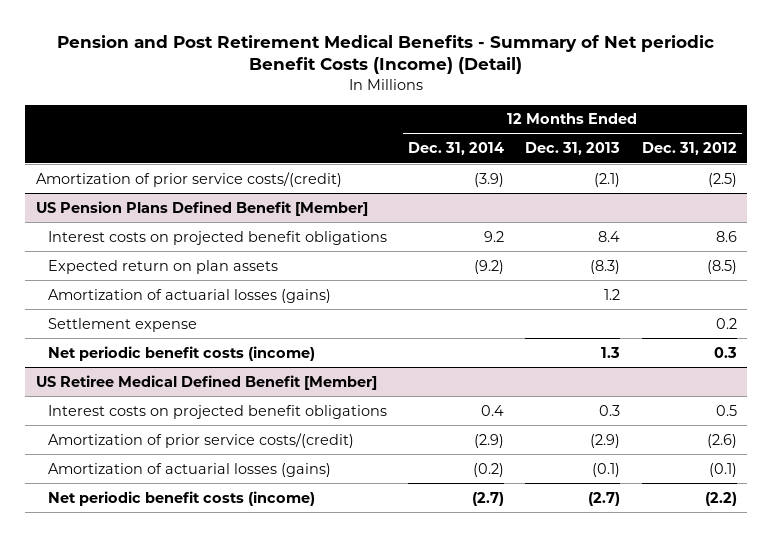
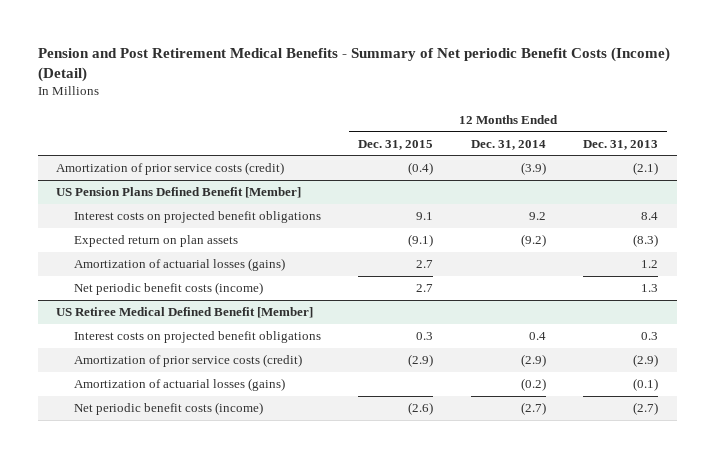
[641,142,737,156] Dec. 31, 2012 -> none
none -> [358,139,434,150] Dec. 31, 2015
[35,171,342,187] Amortization of prior service costs/(credit) -> [56,161,285,175] Amortization of prior service costs (credit)
[47,317,197,332] Settlement expense -> none
[47,432,354,448] Amortization of prior service costs/(credit) -> [73,353,302,367] Amortization of prior service costs (credit)

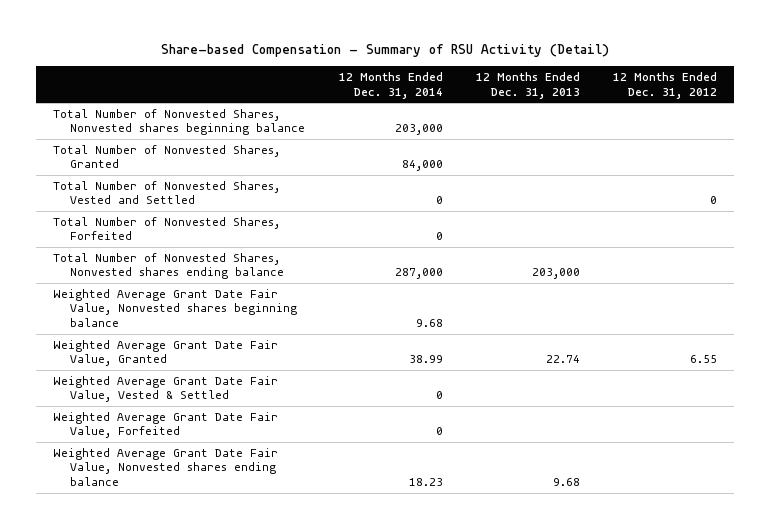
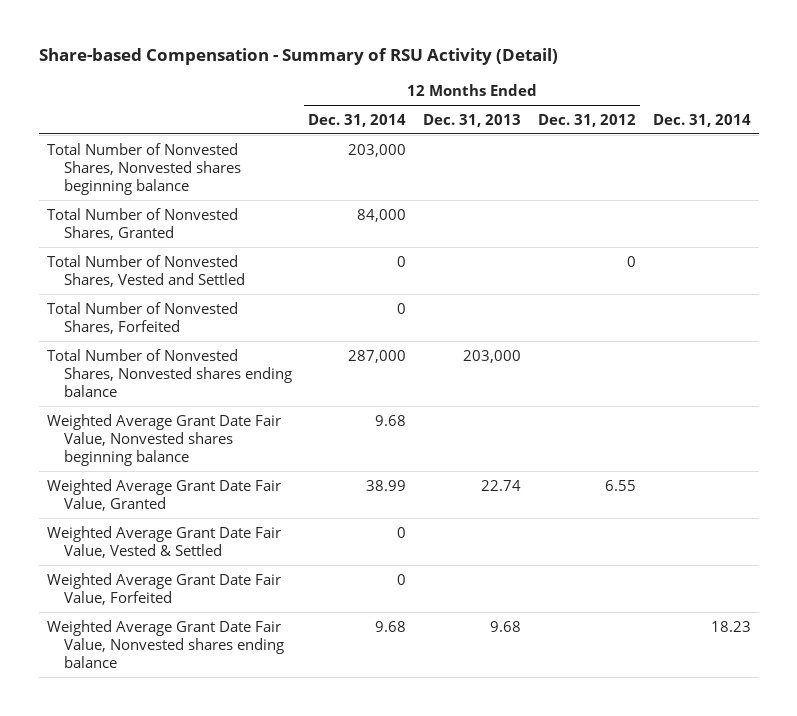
none -> [652,113,751,127] Dec. 31, 2014
[408,478,443,487] 18.23 -> [375,620,407,632] 9.68

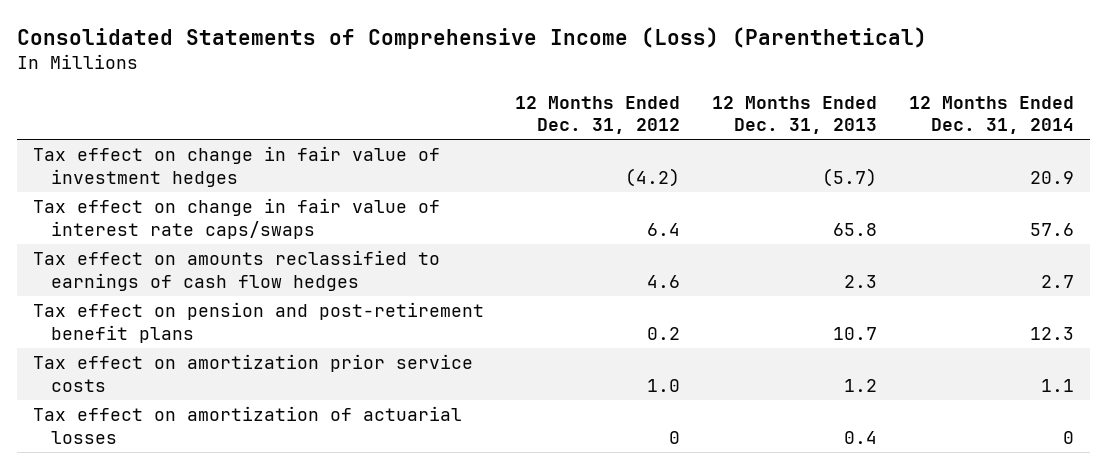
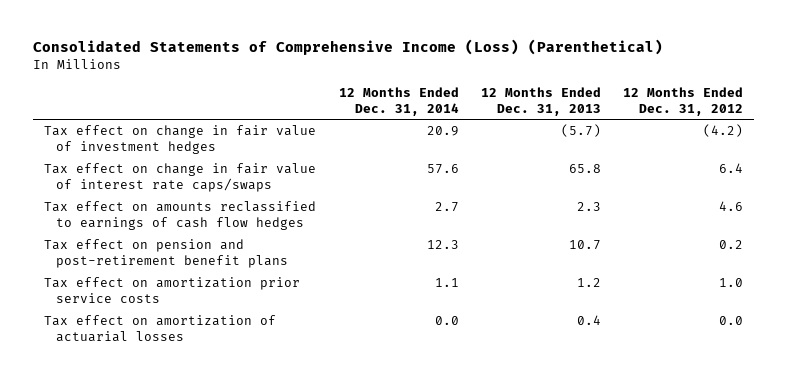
[669,430,681,444] 0 -> [718,316,743,326] 0.0
[1062,430,1074,444] 0 -> [434,316,459,326] 0.0

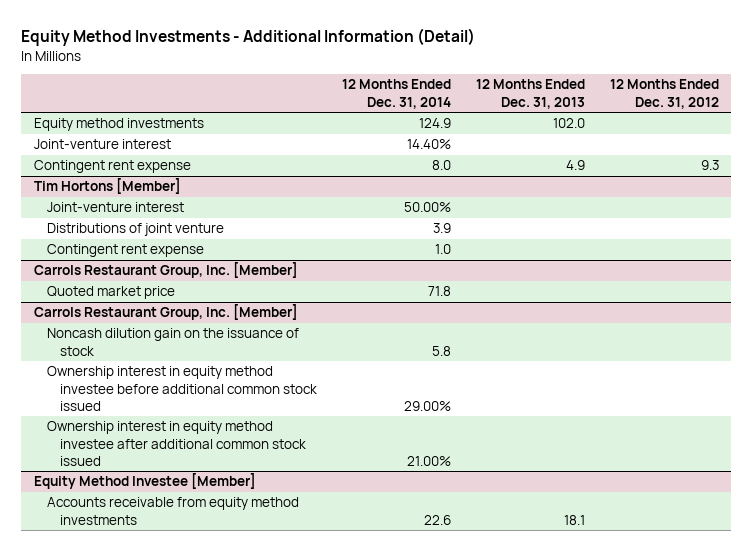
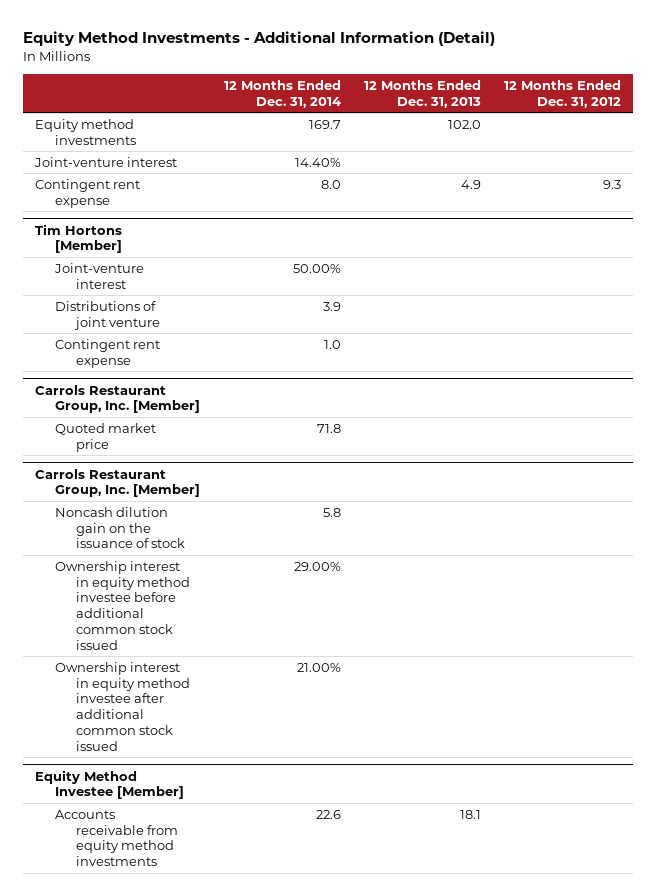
[418,118,451,129] 124.9 -> [308,119,341,129] 169.7

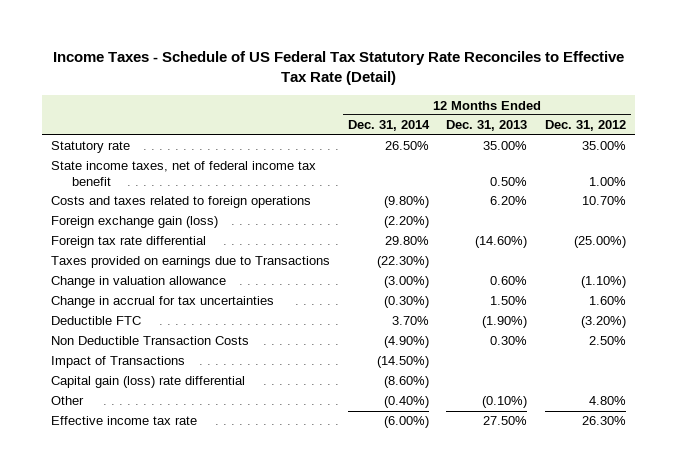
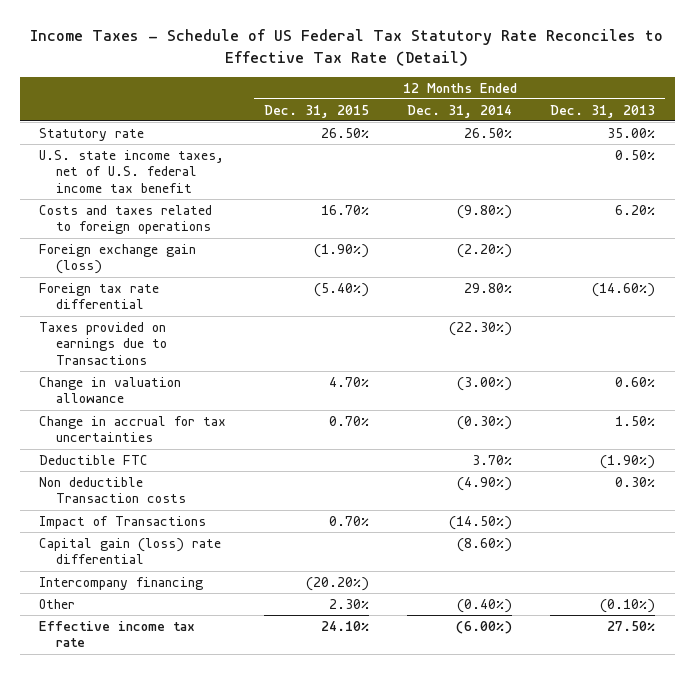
[545,120,627,132] Dec. 31, 2012 -> none
none -> [263,104,369,118] Dec. 31, 2015
[50,161,316,186] State income taxes, net of federal income tax benefit -> [38,149,224,193] U.S. state income taxes, net of U.S. federal income tax benefit
[50,336,249,346] Non Deductible Transaction Costs -> [38,476,187,504] Non deductible Transaction costs
none -> [38,576,203,590] Intercompany financing

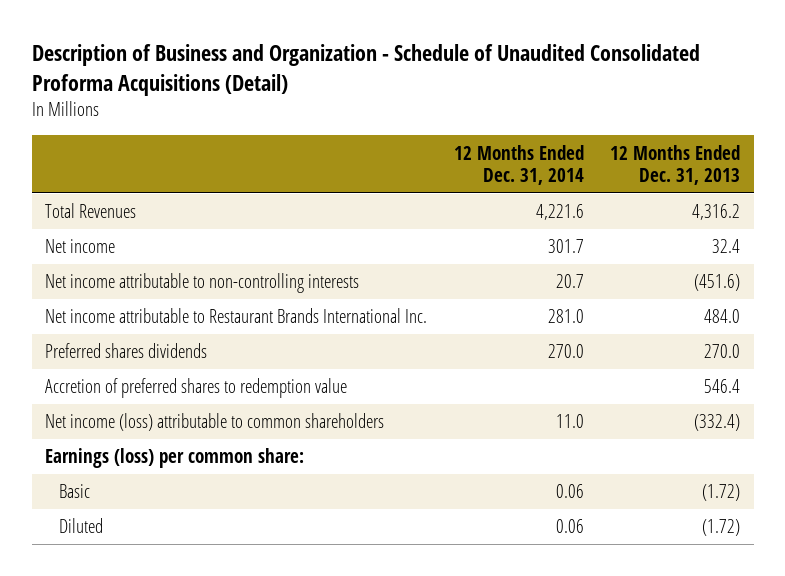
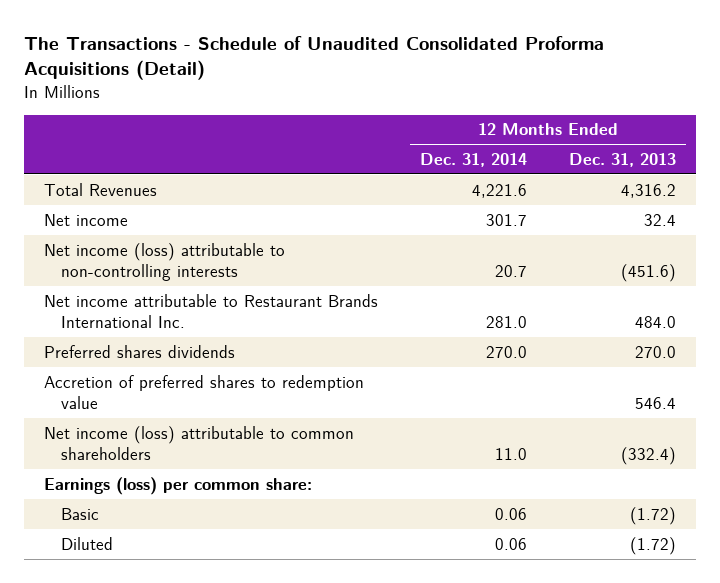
[31,44,700,96] Description of Business and Organization - Schedule of Unaudited Consolidated Proforma Acquisitions (Detail) -> [23,35,604,81] The Transactions - Schedule of Unaudited Consolidated Proforma Acquisitions (Detail)
[44,273,359,294] Net income attributable to non-controlling interests -> [44,242,286,281] Net income (loss) attributable to non-controlling interests

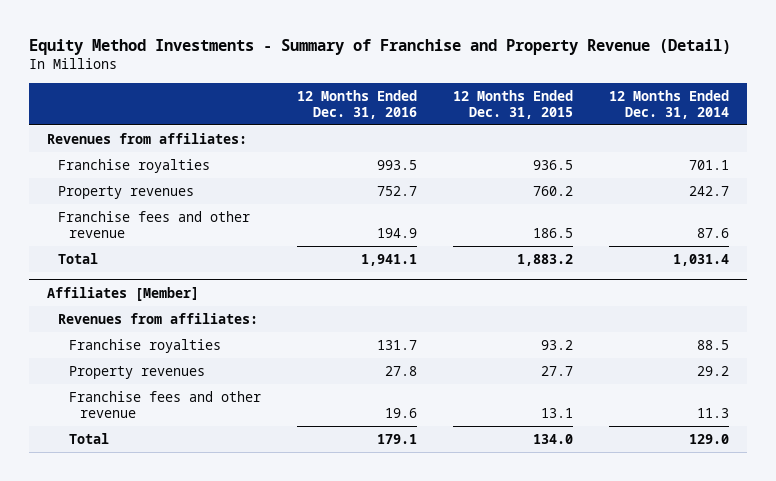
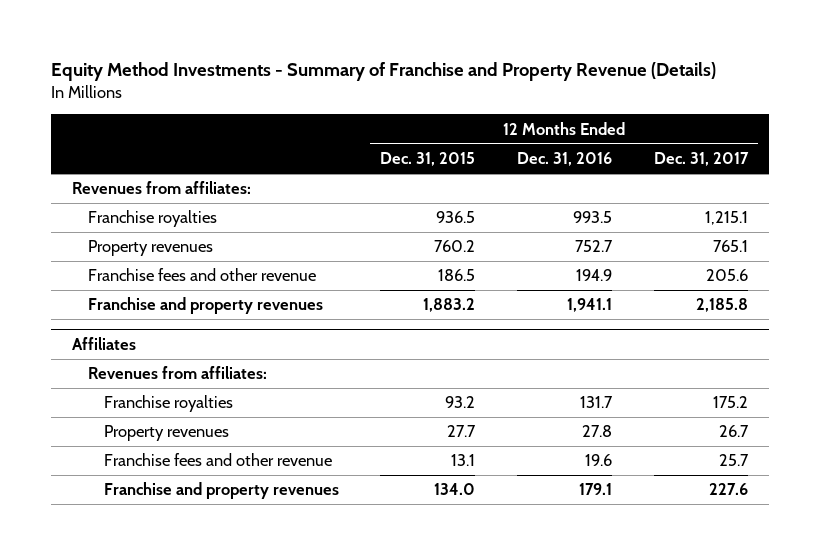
[29,38,732,55] Equity Method Investments - Summary of Franchise and Property Revenue (Detail) -> [50,62,716,82] Equity Method Investments - Summary of Franchise and Property Revenue (Details)
[608,89,729,119] 12 Months Ended Dec. 31, 2014 -> none
none -> [653,151,749,166] Dec. 31, 2017
[58,252,99,264] Total -> [87,297,323,315] Franchise and property revenues
[47,286,200,301] Affiliates [Member] -> [71,336,136,350] Affiliates
[69,432,110,444] Total -> [103,482,339,500] Franchise and property revenues

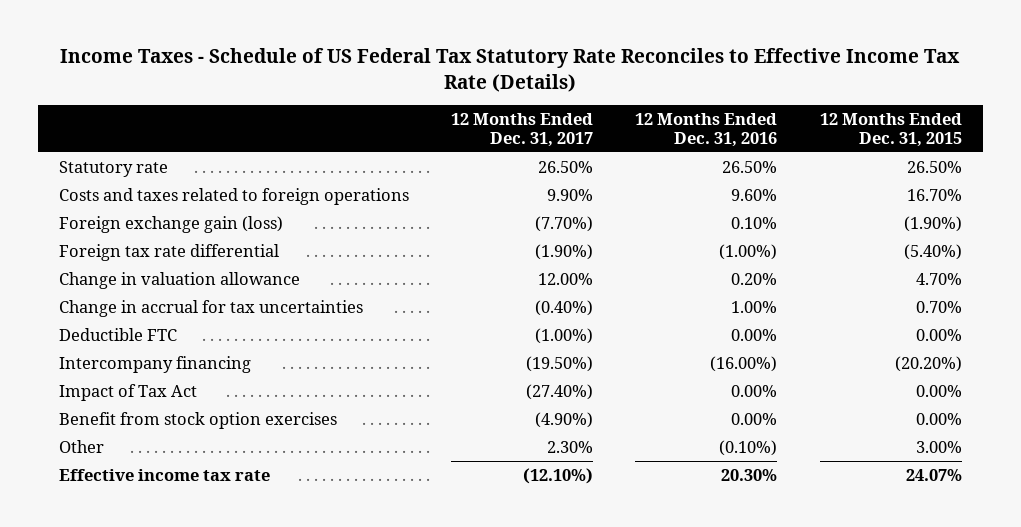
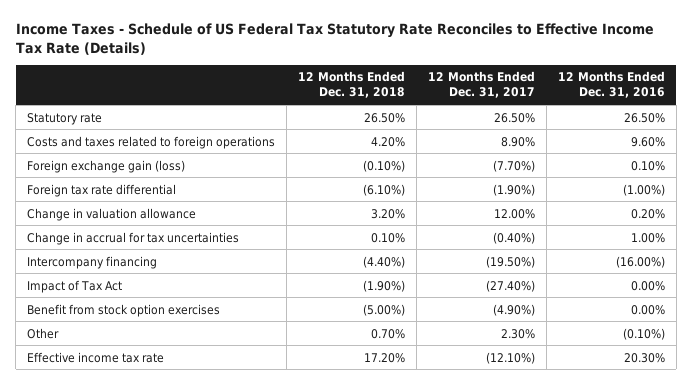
[819,112,962,147] 12 Months Ended Dec. 31, 2015 -> none
none -> [298,71,406,99] 12 Months Ended Dec. 31, 2018
[547,188,594,201] 9.90% -> [501,136,536,147] 8.90%
[59,327,178,341] Deductible FTC -> none

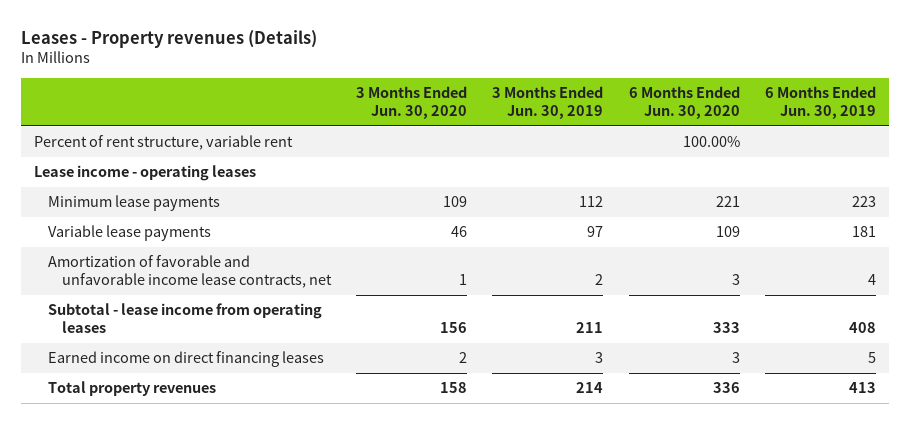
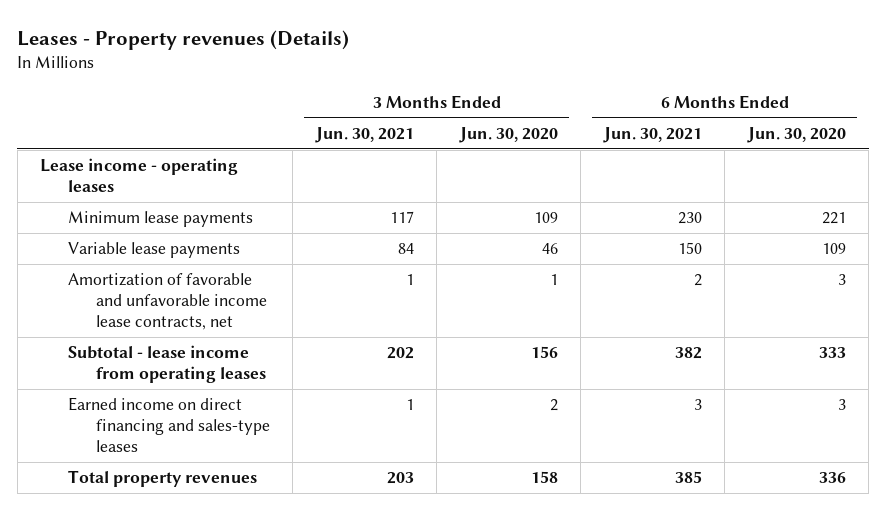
[492,85,604,119] 3 Months Ended Jun. 30, 2019 -> none
[764,85,876,119] 6 Months Ended Jun. 30, 2019 -> none
none -> [314,126,414,143] Jun. 30, 2021
none -> [602,126,702,143] Jun. 30, 2021
[33,135,293,151] Percent of rent structure, variable rent -> none
[47,351,324,368] Earned income on direct financing leases -> [68,397,271,452] Earned income on direct financing and sales-type leases

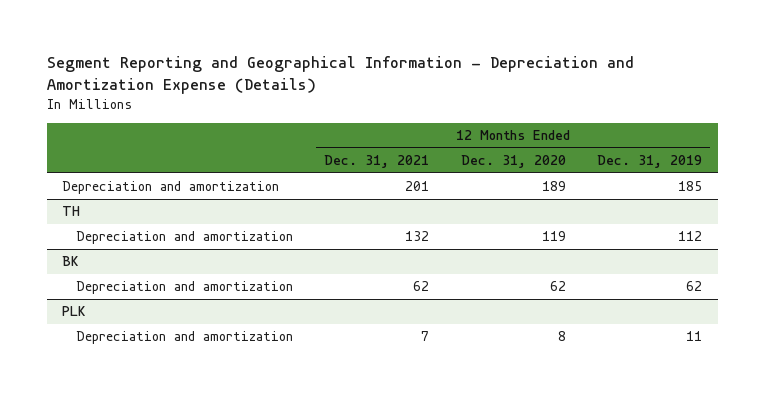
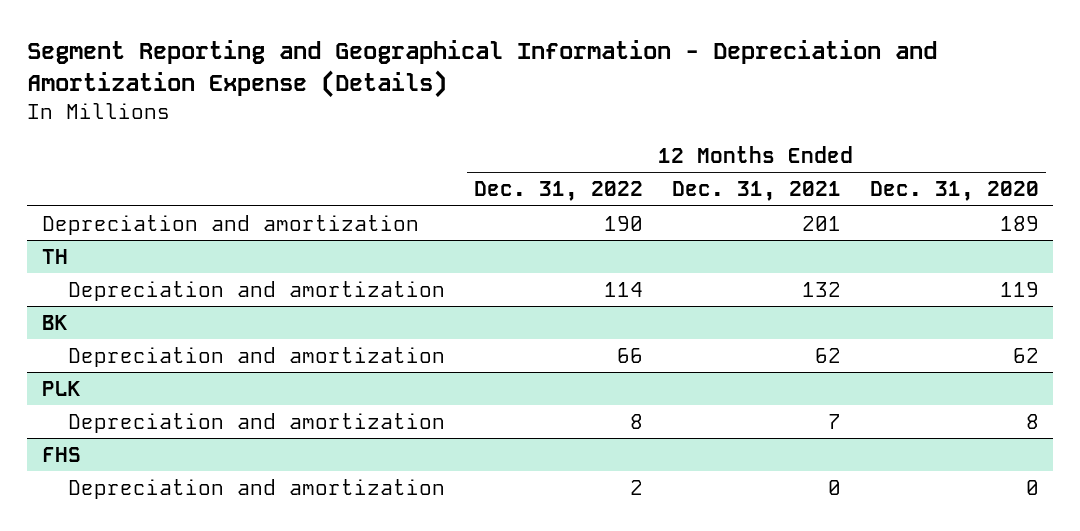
[597,154,703,168] Dec. 31, 2019 -> none
none -> [473,181,643,202] Dec. 31, 2022
none -> [41,446,81,462] FHS
none -> [68,478,446,499] Depreciation and amortization

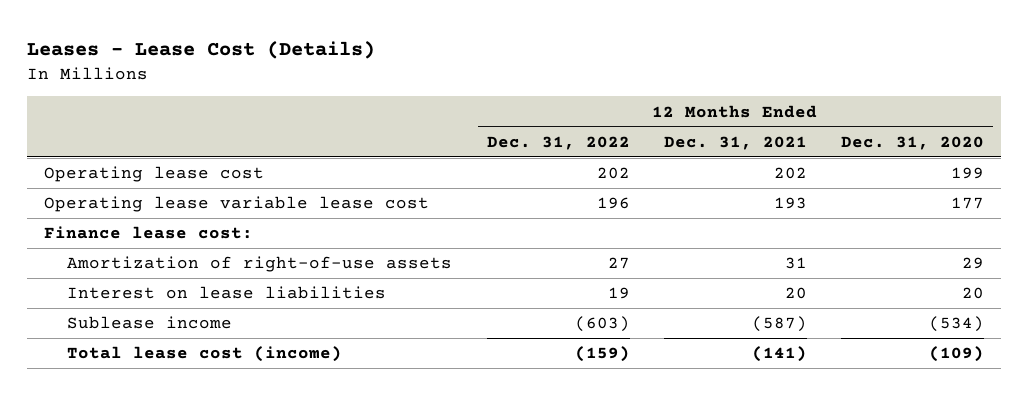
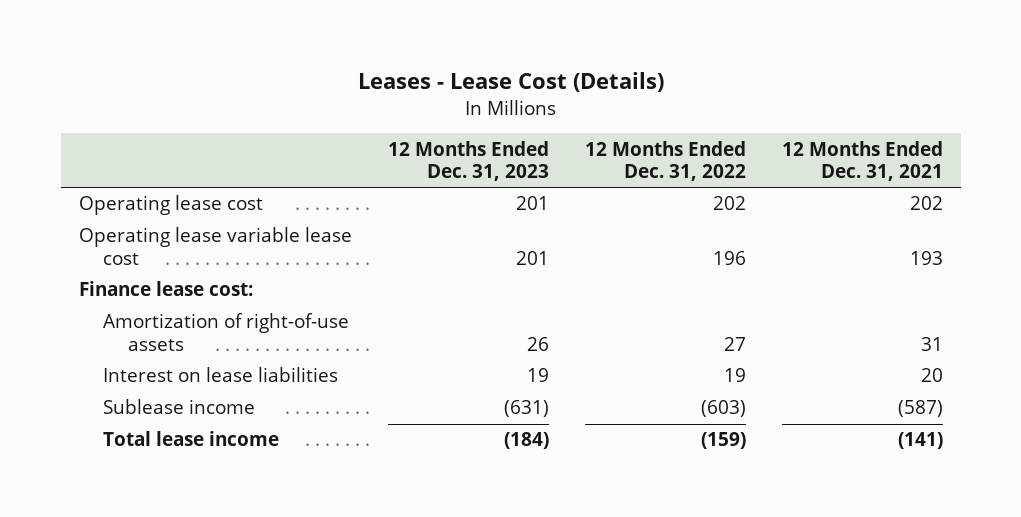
[841,135,985,150] Dec. 31, 2020 -> none
none -> [387,140,549,181] 12 Months Ended Dec. 31, 2023
[67,346,343,363] Total lease cost (income) -> [103,431,280,447] Total lease income

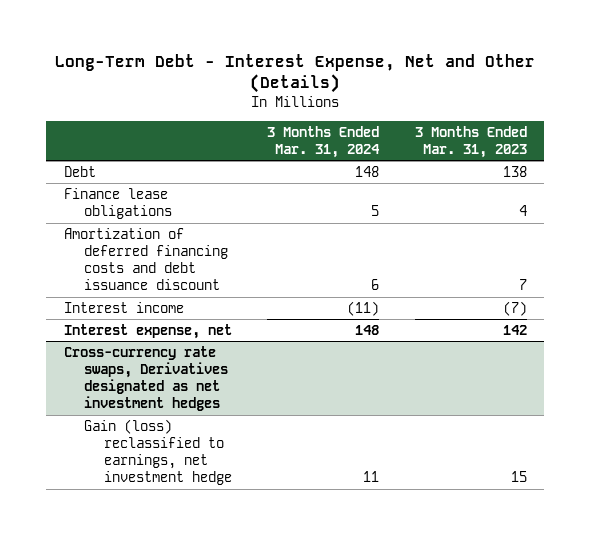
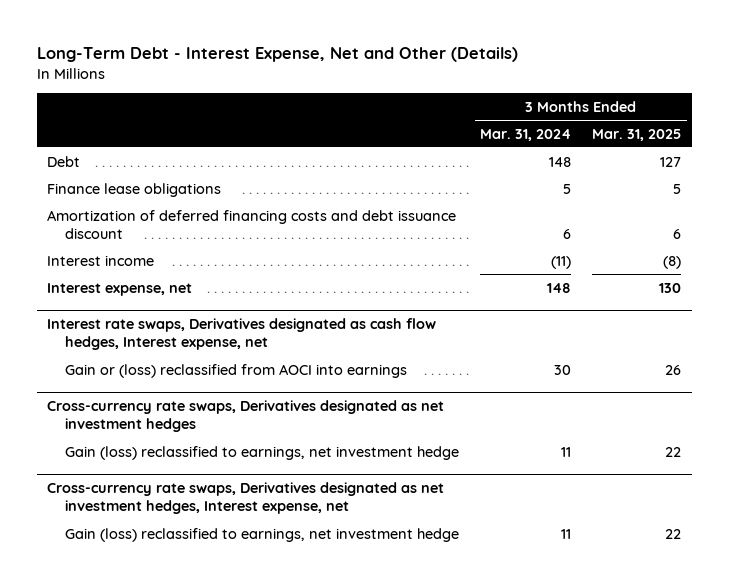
[414,125,527,158] 3 Months Ended Mar. 31, 2023 -> none
none -> [592,128,682,141] Mar. 31, 2025
none -> [47,317,437,351] Interest rate swaps, Derivatives designated as cash flow hedges, Interest expense, net
none -> [64,363,407,378] Gain or (loss) reclassified from AOCI into earnings
none -> [47,481,445,515] Cross-currency rate swaps, Derivatives designated as net investment hedges, Interest expense, net
none -> [64,527,459,542] Gain (loss) reclassified to earnings, net investment hedge

